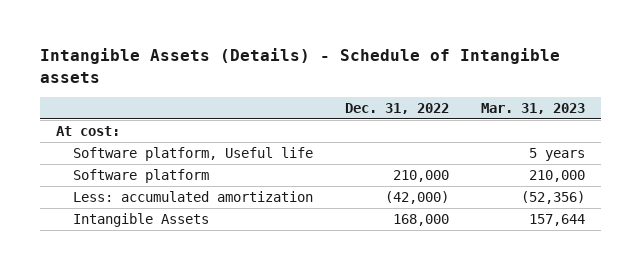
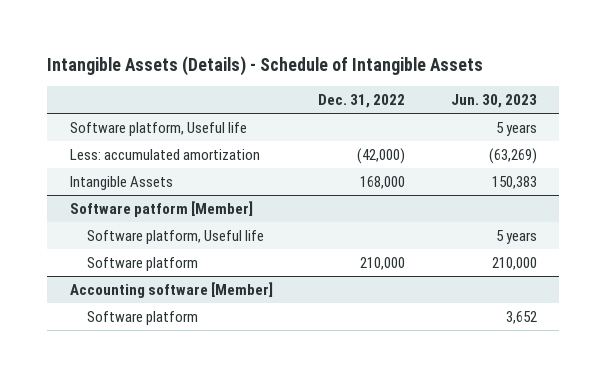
[39,48,560,83] Intangible Assets (Details) - Schedule of Intangible assets -> [47,55,484,76] Intangible Assets (Details) - Schedule of Intangible Assets
[480,102,585,114] Mar. 31, 2023 -> none
none -> [450,94,537,109] Jun. 30, 2023
[55,126,120,137] At cost: -> none
[72,169,209,184] Software platform -> none
none -> [70,200,254,217] Software patform [Member]
none -> [87,229,265,244] Software platform, Useful life
none -> [87,256,199,271] Software platform
none -> [70,281,274,298] Accounting software [Member]
none -> [87,310,199,325] Software platform

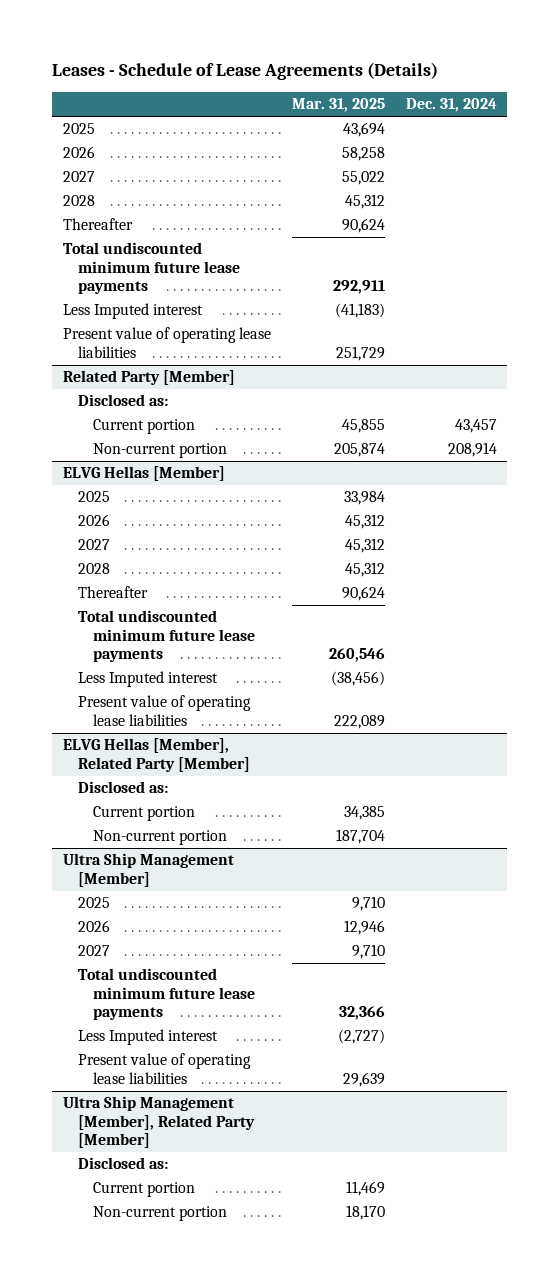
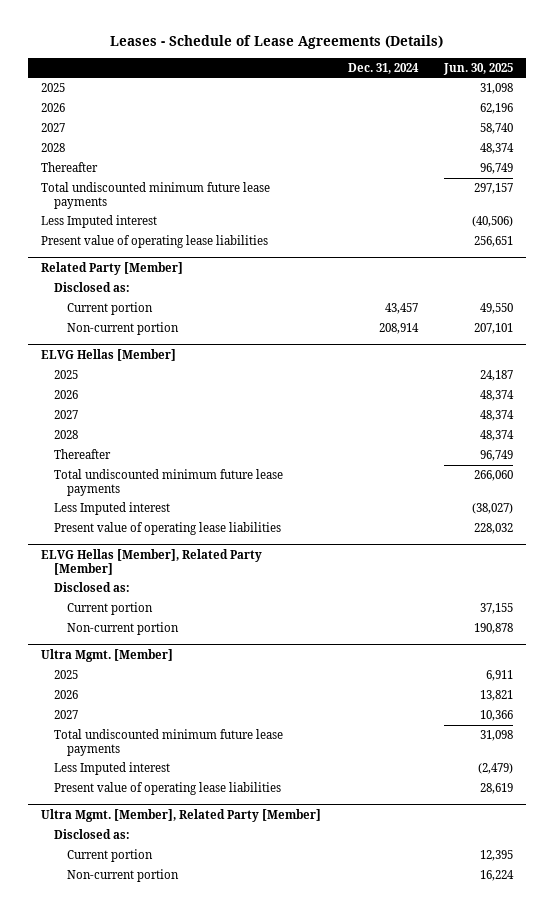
[291,98,385,113] Mar. 31, 2025 -> none
none -> [443,62,514,75] Jun. 30, 2025
[62,853,234,887] Ultra Ship Management [Member] -> [41,648,174,662] Ultra Mgmt. [Member]
[62,1096,255,1149] Ultra Ship Management [Member], Related Party [Member] -> [41,808,322,822] Ultra Mgmt. [Member], Related Party [Member]

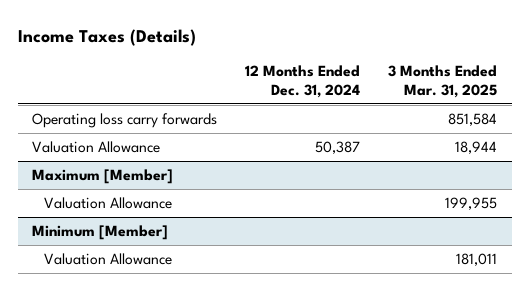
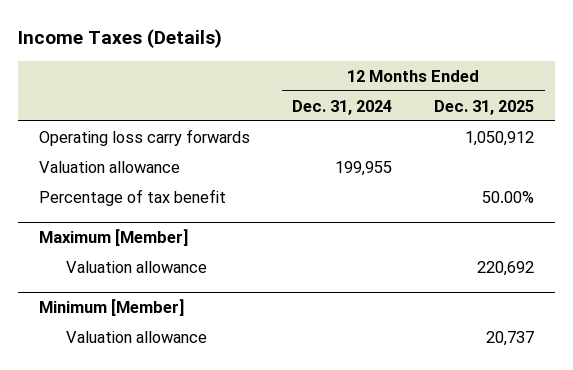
[388,65,498,99] 3 Months Ended Mar. 31, 2025 -> none
none -> [434,99,535,115] Dec. 31, 2025
[31,141,160,154] Valuation Allowance -> [39,160,181,173] Valuation allowance
[315,141,361,155] 50,387 -> [335,160,393,176] 199,955
none -> [39,188,227,206] Percentage of tax benefit
[43,197,172,210] Valuation Allowance -> [65,260,207,273] Valuation allowance
[43,253,172,266] Valuation Allowance -> [65,330,207,343] Valuation allowance

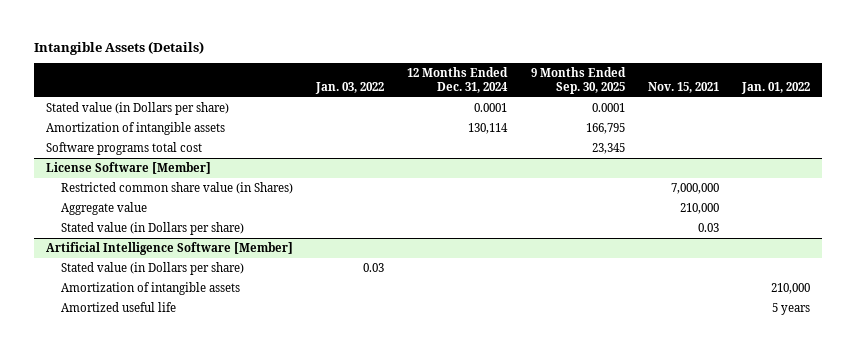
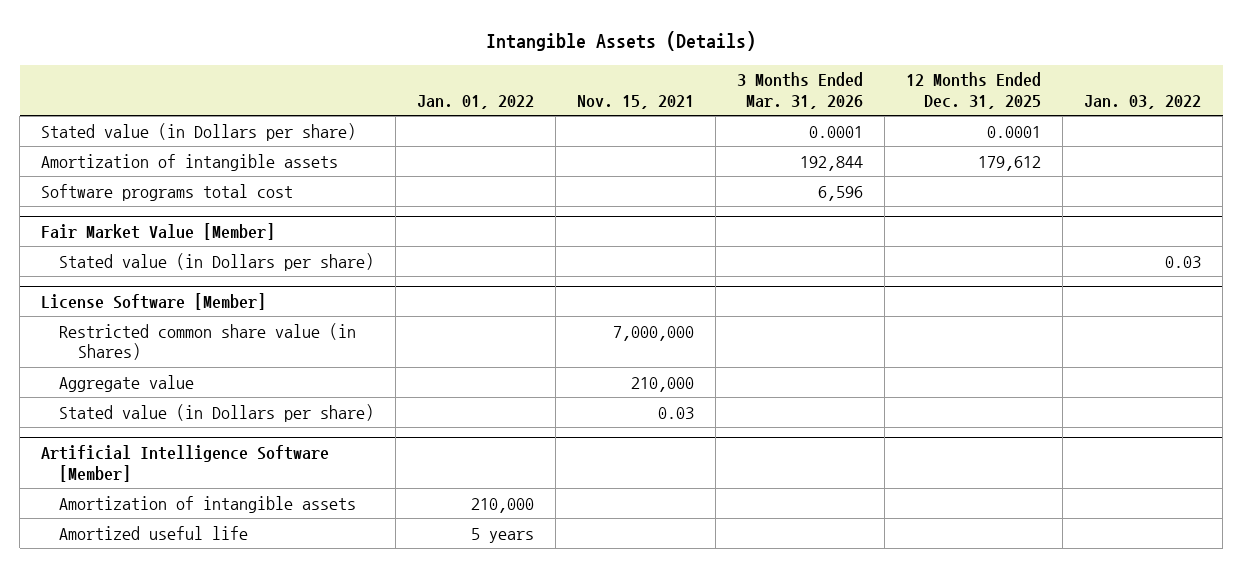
[407,67,509,93] 12 Months Ended Dec. 31, 2024 -> none
[530,67,626,94] 9 Months Ended Sep. 30, 2025 -> none
none -> [737,72,864,109] 3 Months Ended Mar. 31, 2026
none -> [906,72,1042,109] 12 Months Ended Dec. 31, 2025
none -> [41,223,276,241] Fair Market Value [Member]
none -> [59,252,375,271] Stated value (in Dollars per share)
[60,262,244,276] Stated value (in Dollars per share) -> none

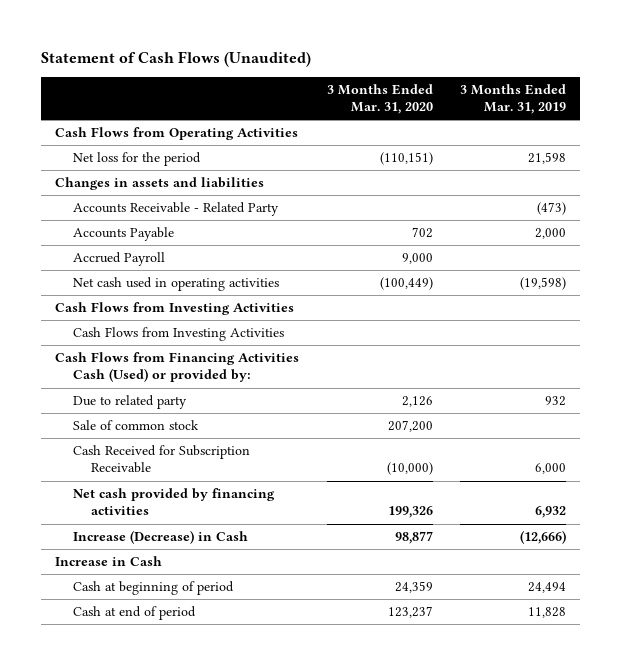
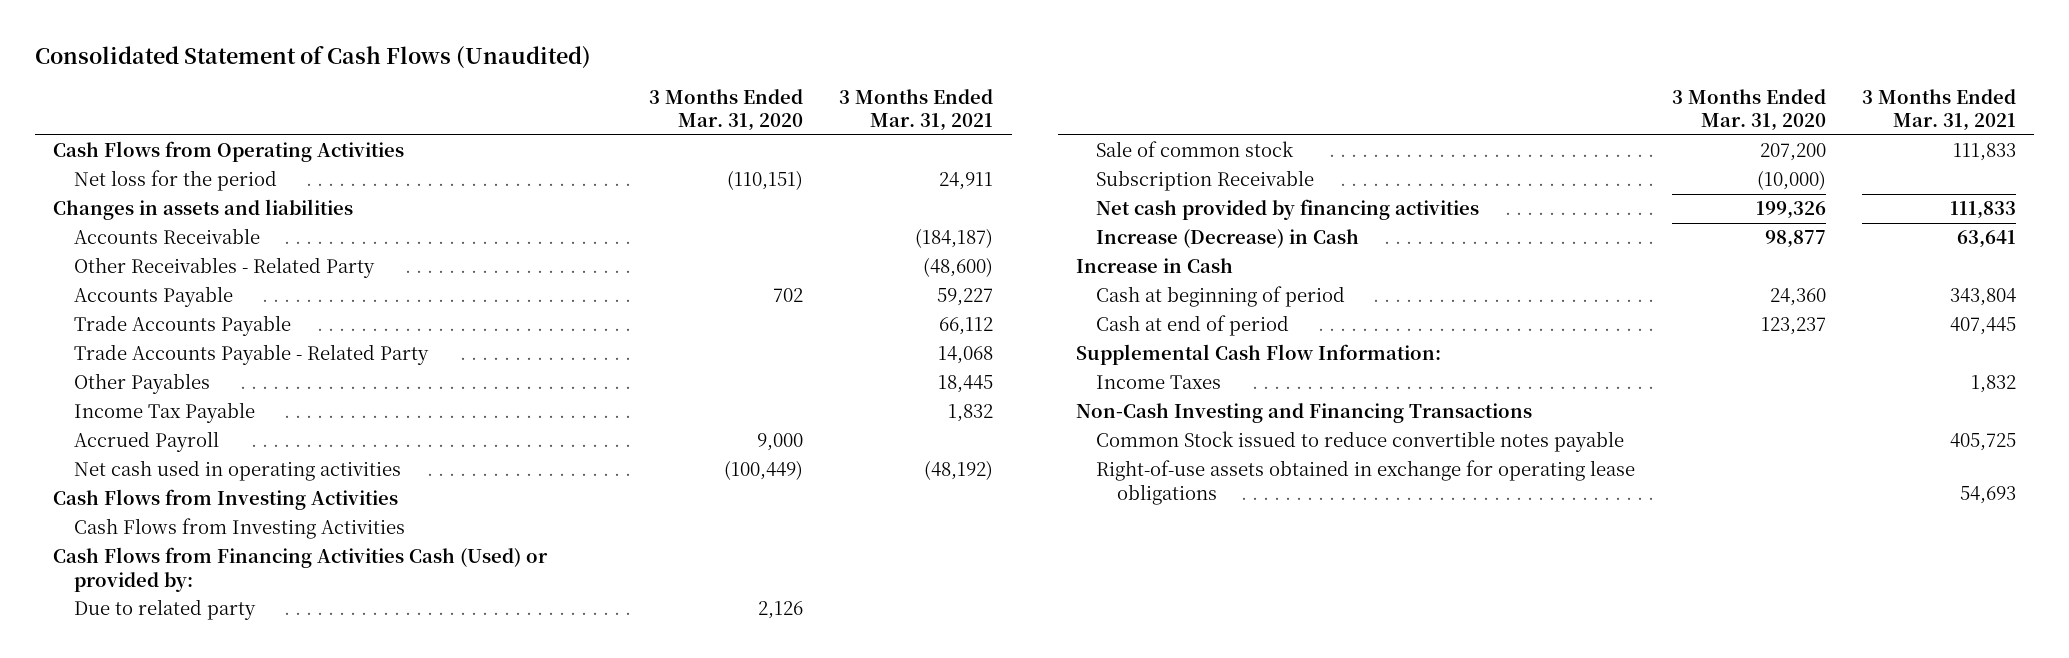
[41,50,312,67] Statement of Cash Flows (Unaudited) -> [35,46,592,70] Consolidated Statement of Cash Flows (Unaudited)
[460,83,567,115] 3 Months Ended Mar. 31, 2019 -> none
none -> [839,88,994,132] 3 Months Ended Mar. 31, 2021
none -> [73,228,260,245] Accounts Receivable
[73,202,280,217] Accounts Receivable - Related Party -> [73,257,375,279] Other Receivables - Related Party
none -> [73,315,291,337] Trade Accounts Payable
none -> [73,344,429,366] Trade Accounts Payable - Related Party
none -> [73,373,210,395] Other Payables
none -> [73,402,255,424] Income Tax Payable
[73,445,251,474] Cash Received for Subscription Receivable -> [1096,170,1315,192] Subscription Receivable
[394,581,433,594] 24,359 -> [1769,288,1826,307] 24,360
none -> [1076,344,1442,366] Supplemental Cash Flow Information:
none -> [1096,375,1222,390] Income Taxes
none -> [1076,403,1533,424] Non-Cash Investing and Financing Transactions
none -> [1096,431,1625,453] Common Stock issued to reduce convertible notes payable
none -> [1096,460,1636,505] Right-of-use assets obtained in exchange for operating lease obligations

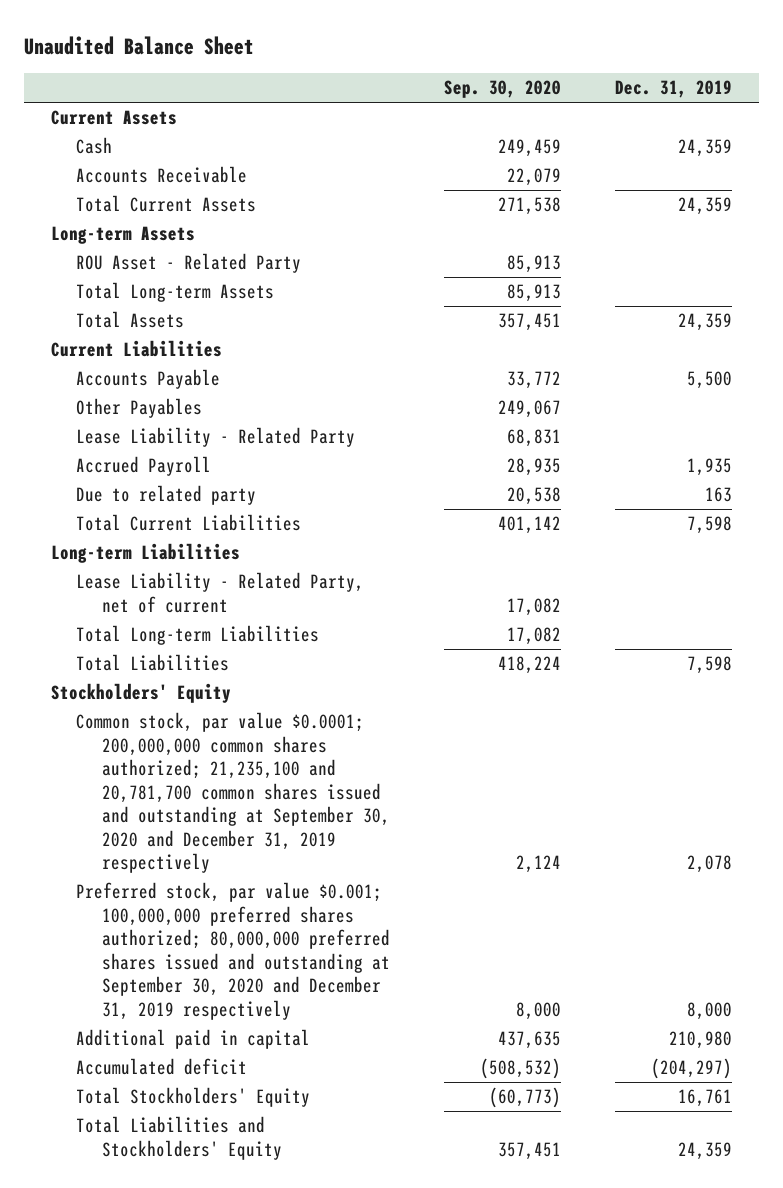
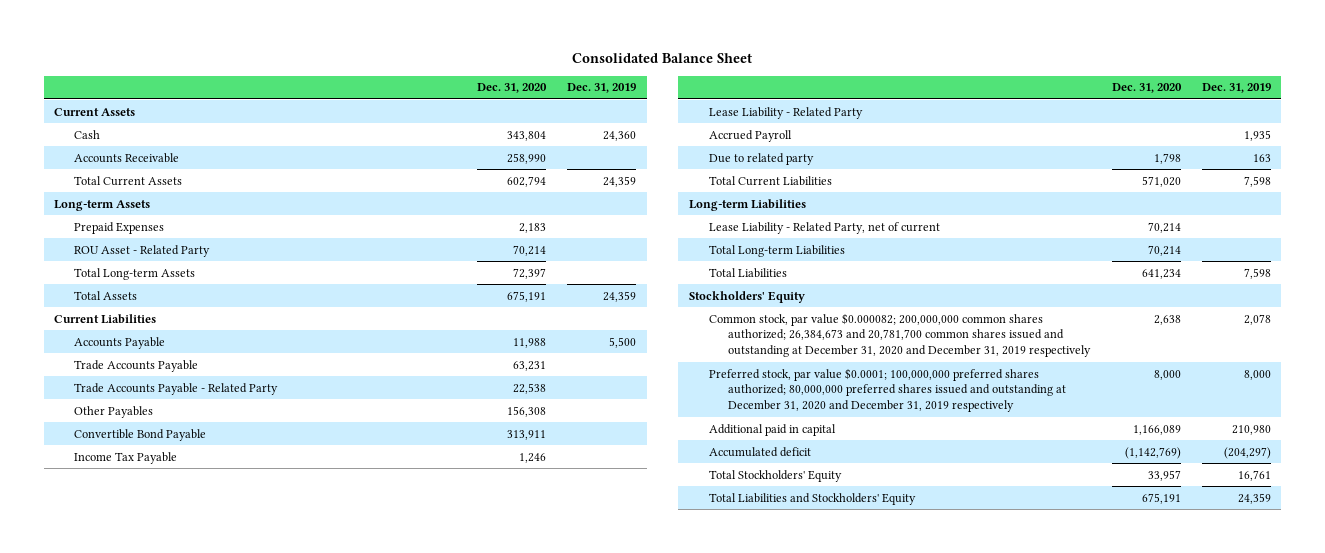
[23,35,254,55] Unaudited Balance Sheet -> [572,53,753,64] Consolidated Balance Sheet
[443,80,561,99] Sep. 30, 2020 -> none
none -> [476,83,547,94] Dec. 31, 2020
[677,139,732,158] 24,359 -> [603,130,637,141] 24,360
none -> [73,221,164,234] Prepaid Expenses
none -> [73,359,198,372] Trade Accounts Payable
none -> [73,382,278,395] Trade Accounts Payable - Related Party
none -> [73,428,206,441] Convertible Bond Payable
none -> [73,451,177,464] Income Tax Payable
[76,712,390,873] Common stock, par value $0.0001; 200,000,000 common shares authorized; 21,235,100 and 20,781,700 common shares issued and outstanding at September 30, 2020 and December 31, 2019 respectively -> [708,312,1092,358] Common stock, par value $0.000082; 200,000,000 common shares authorized; 26,384,673 and 20,781,700 common shares issued and outstanding at December 31, 2020 and December 31, 2019 respectively
[76,882,390,1020] Preferred stock, par value $0.001; 100,000,000 preferred shares authorized; 80,000,000 preferred shares issued and outstanding at September 30, 2020 and December 31, 2019 respectively -> [708,367,1067,413] Preferred stock, par value $0.0001; 100,000,000 preferred shares authorized; 80,000,000 preferred shares issued and outstanding at December 31, 2020 and December 31, 2019 respectively

